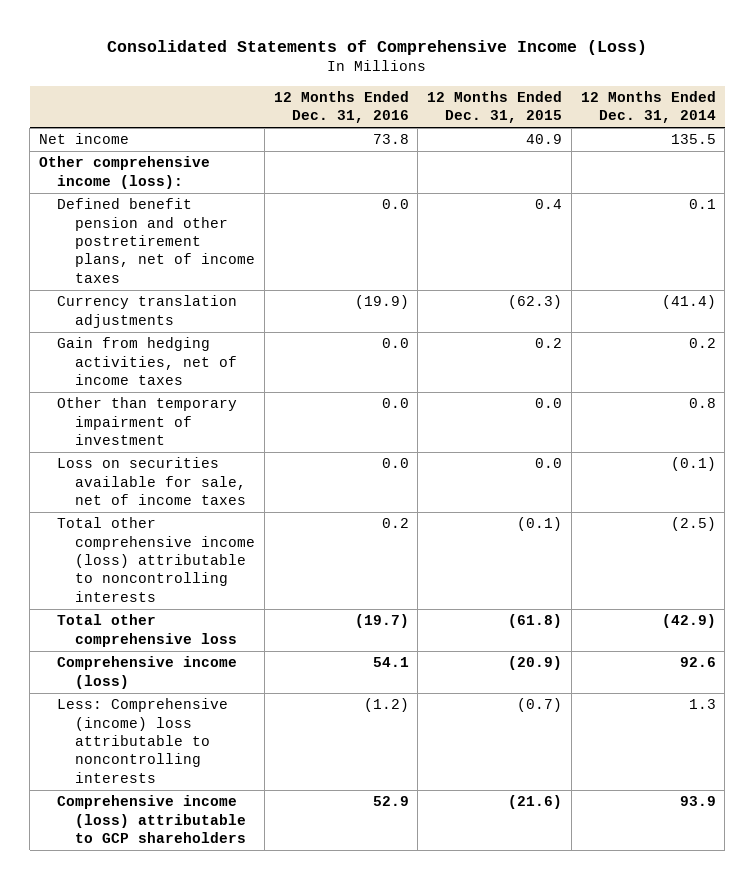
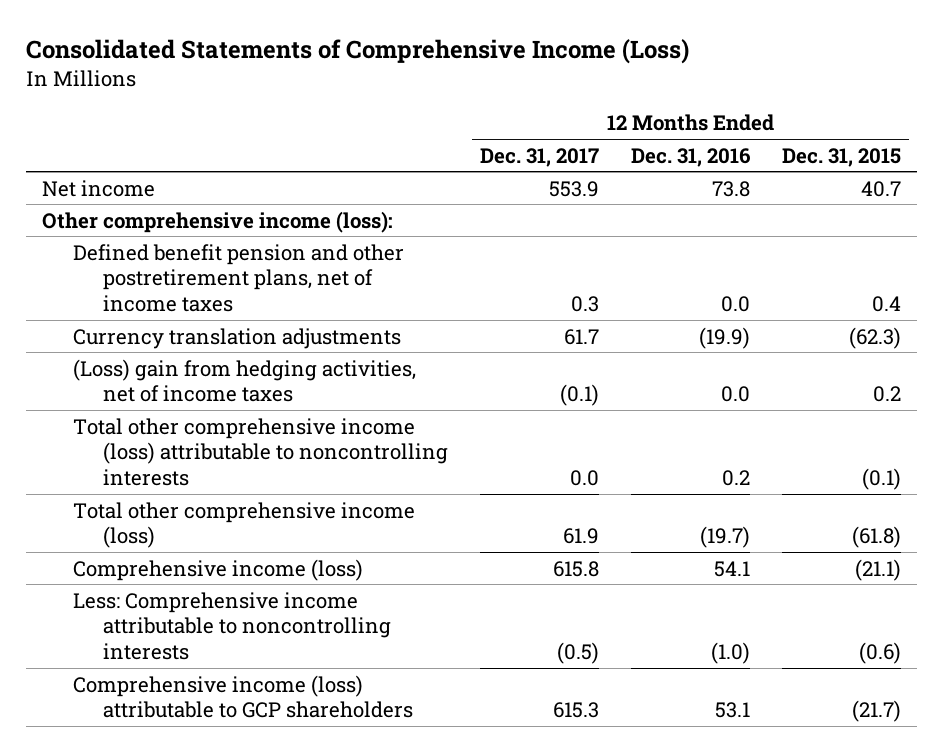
[580,91,716,124] 12 Months Ended Dec. 31, 2014 -> none
none -> [480,147,600,167] Dec. 31, 2017
[526,134,563,145] 40.9 -> [861,180,902,197] 40.7
[56,397,237,446] Other than temporary impairment of investment -> none
[56,457,247,506] Loss on securities available for sale, net of income taxes -> none
[56,337,238,386] Gain from hedging activities, net of income taxes -> [72,358,416,403] (Loss) gain from hedging activities, net of income taxes
[56,614,238,647] Total other comprehensive loss -> [72,501,415,549] Total other comprehensive income (loss)
[508,656,563,671] (20.9) -> [855,558,902,581] (21.1)
[56,698,228,783] Less: Comprehensive (income) loss attributable to noncontrolling interests -> [72,591,392,661] Less: Comprehensive income attributable to noncontrolling interests
[363,698,409,713] (1.2) -> [711,642,751,665] (1.0)
[517,698,563,713] (0.7) -> [859,642,902,665] (0.6)
[372,796,409,807] 52.9 -> [715,702,751,719] 53.1
[508,795,563,810] (21.6) -> [852,700,902,723] (21.7)

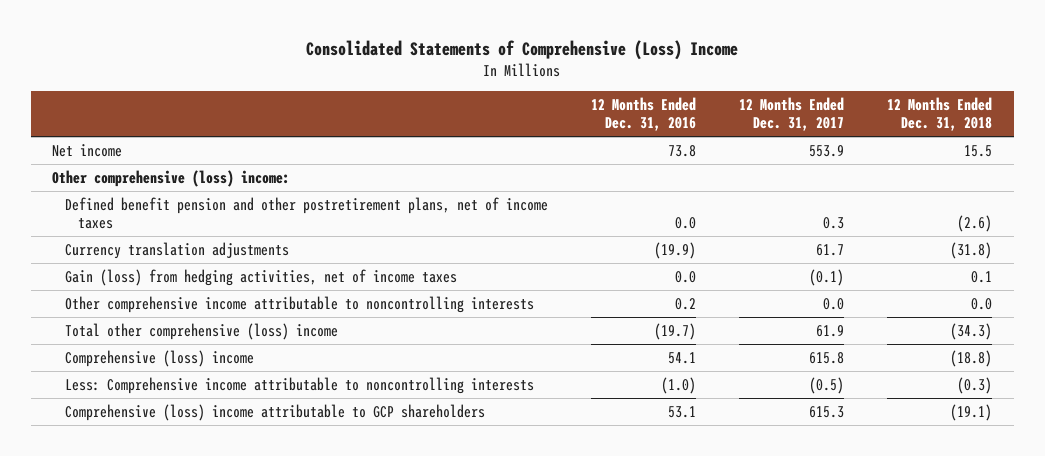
[26,39,690,65] Consolidated Statements of Comprehensive Income (Loss) -> [306,39,739,60] Consolidated Statements of Comprehensive (Loss) Income
[782,147,902,167] Dec. 31, 2015 -> none
none -> [887,97,993,132] 12 Months Ended Dec. 31, 2018
[41,210,393,233] Other comprehensive income (loss): -> [52,169,291,187] Other comprehensive (loss) income:
[72,358,416,403] (Loss) gain from hedging activities, net of income taxes -> [64,268,457,286] Gain (loss) from hedging activities, net of income taxes
[72,417,449,487] Total other comprehensive income (loss) attributable to noncontrolling interests -> [64,295,534,313] Other comprehensive income attributable to noncontrolling interests
[72,501,415,549] Total other comprehensive income (loss) -> [64,322,338,340] Total other comprehensive (loss) income
[72,558,363,581] Comprehensive income (loss) -> [64,349,254,367] Comprehensive (loss) income
[72,674,414,719] Comprehensive income (loss) attributable to GCP shareholders -> [64,403,485,421] Comprehensive (loss) income attributable to GCP shareholders

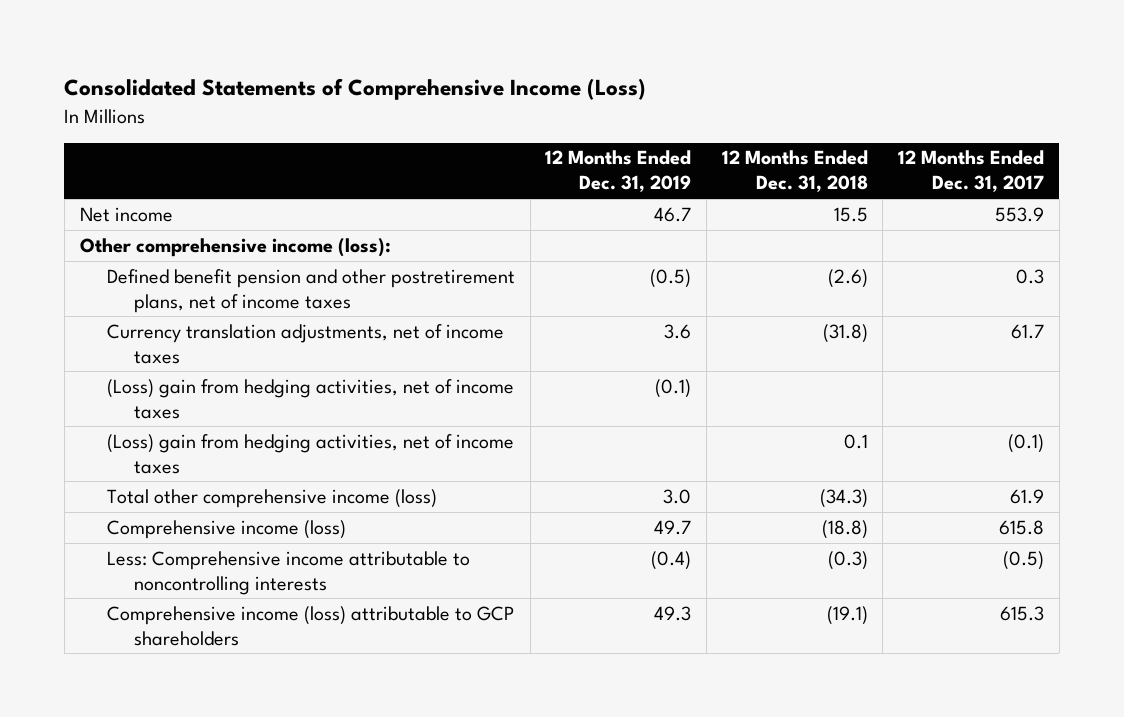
[306,39,739,60] Consolidated Statements of Comprehensive (Loss) Income -> [64,78,647,101] Consolidated Statements of Comprehensive Income (Loss)
[591,97,697,132] 12 Months Ended Dec. 31, 2016 -> none
none -> [545,150,692,193] 12 Months Ended Dec. 31, 2019
[52,169,291,187] Other comprehensive (loss) income: -> [79,237,391,257] Other comprehensive income (loss):
[64,295,534,313] Other comprehensive income attributable to noncontrolling interests -> none
[64,241,289,259] Currency translation adjustments -> [106,323,504,364] Currency translation adjustments, net of income taxes
none -> [106,378,514,419] (Loss) gain from hedging activities, net of income taxes
[64,268,457,286] Gain (loss) from hedging activities, net of income taxes -> [106,433,514,474] (Loss) gain from hedging activities, net of income taxes
[64,322,338,340] Total other comprehensive (loss) income -> [106,488,437,508] Total other comprehensive income (loss)
[64,349,254,367] Comprehensive (loss) income -> [106,519,346,539] Comprehensive income (loss)
[64,403,485,421] Comprehensive (loss) income attributable to GCP shareholders -> [106,605,514,646] Comprehensive income (loss) attributable to GCP shareholders

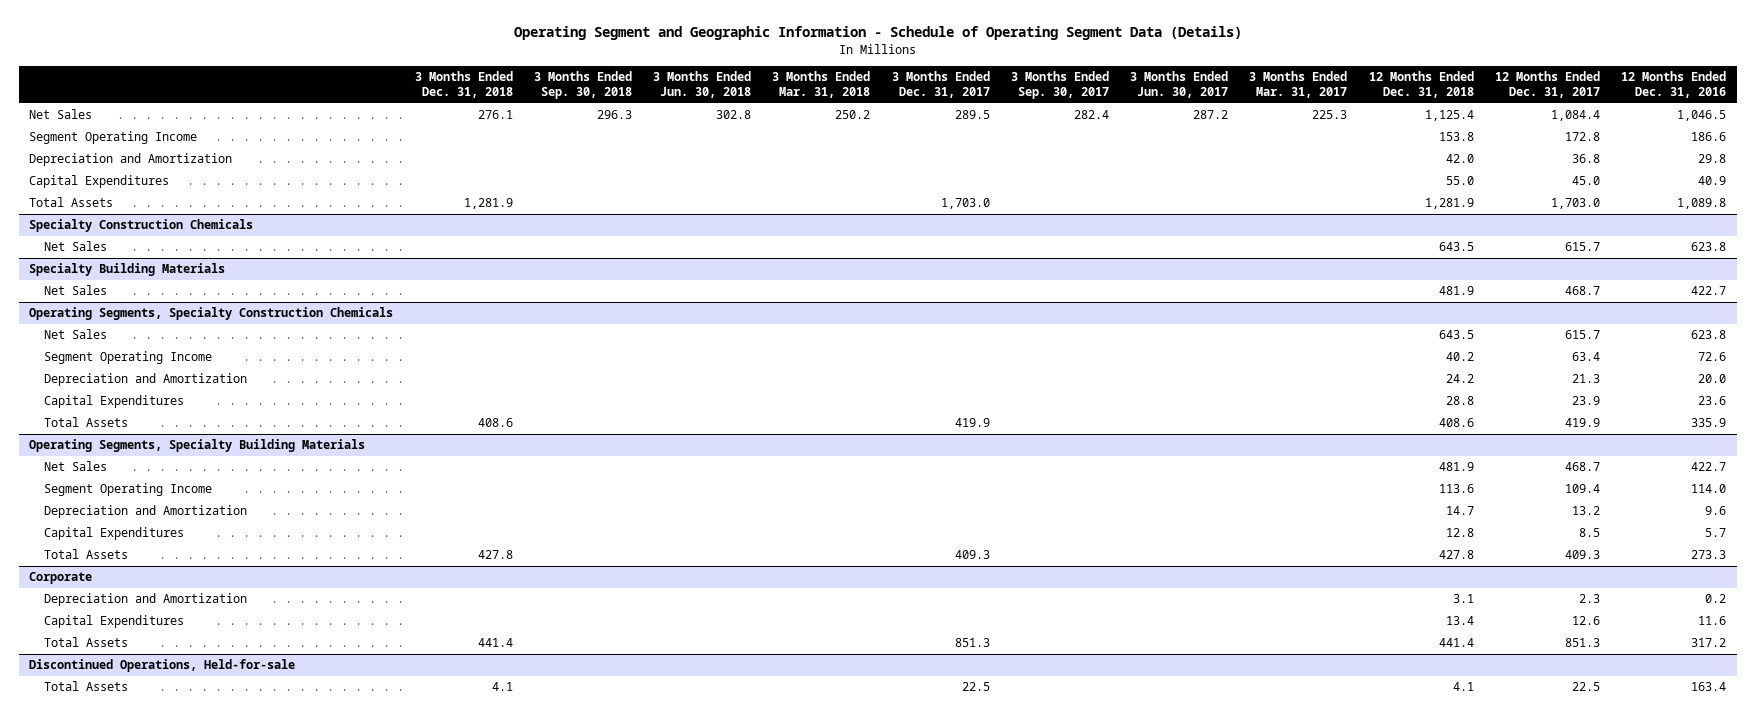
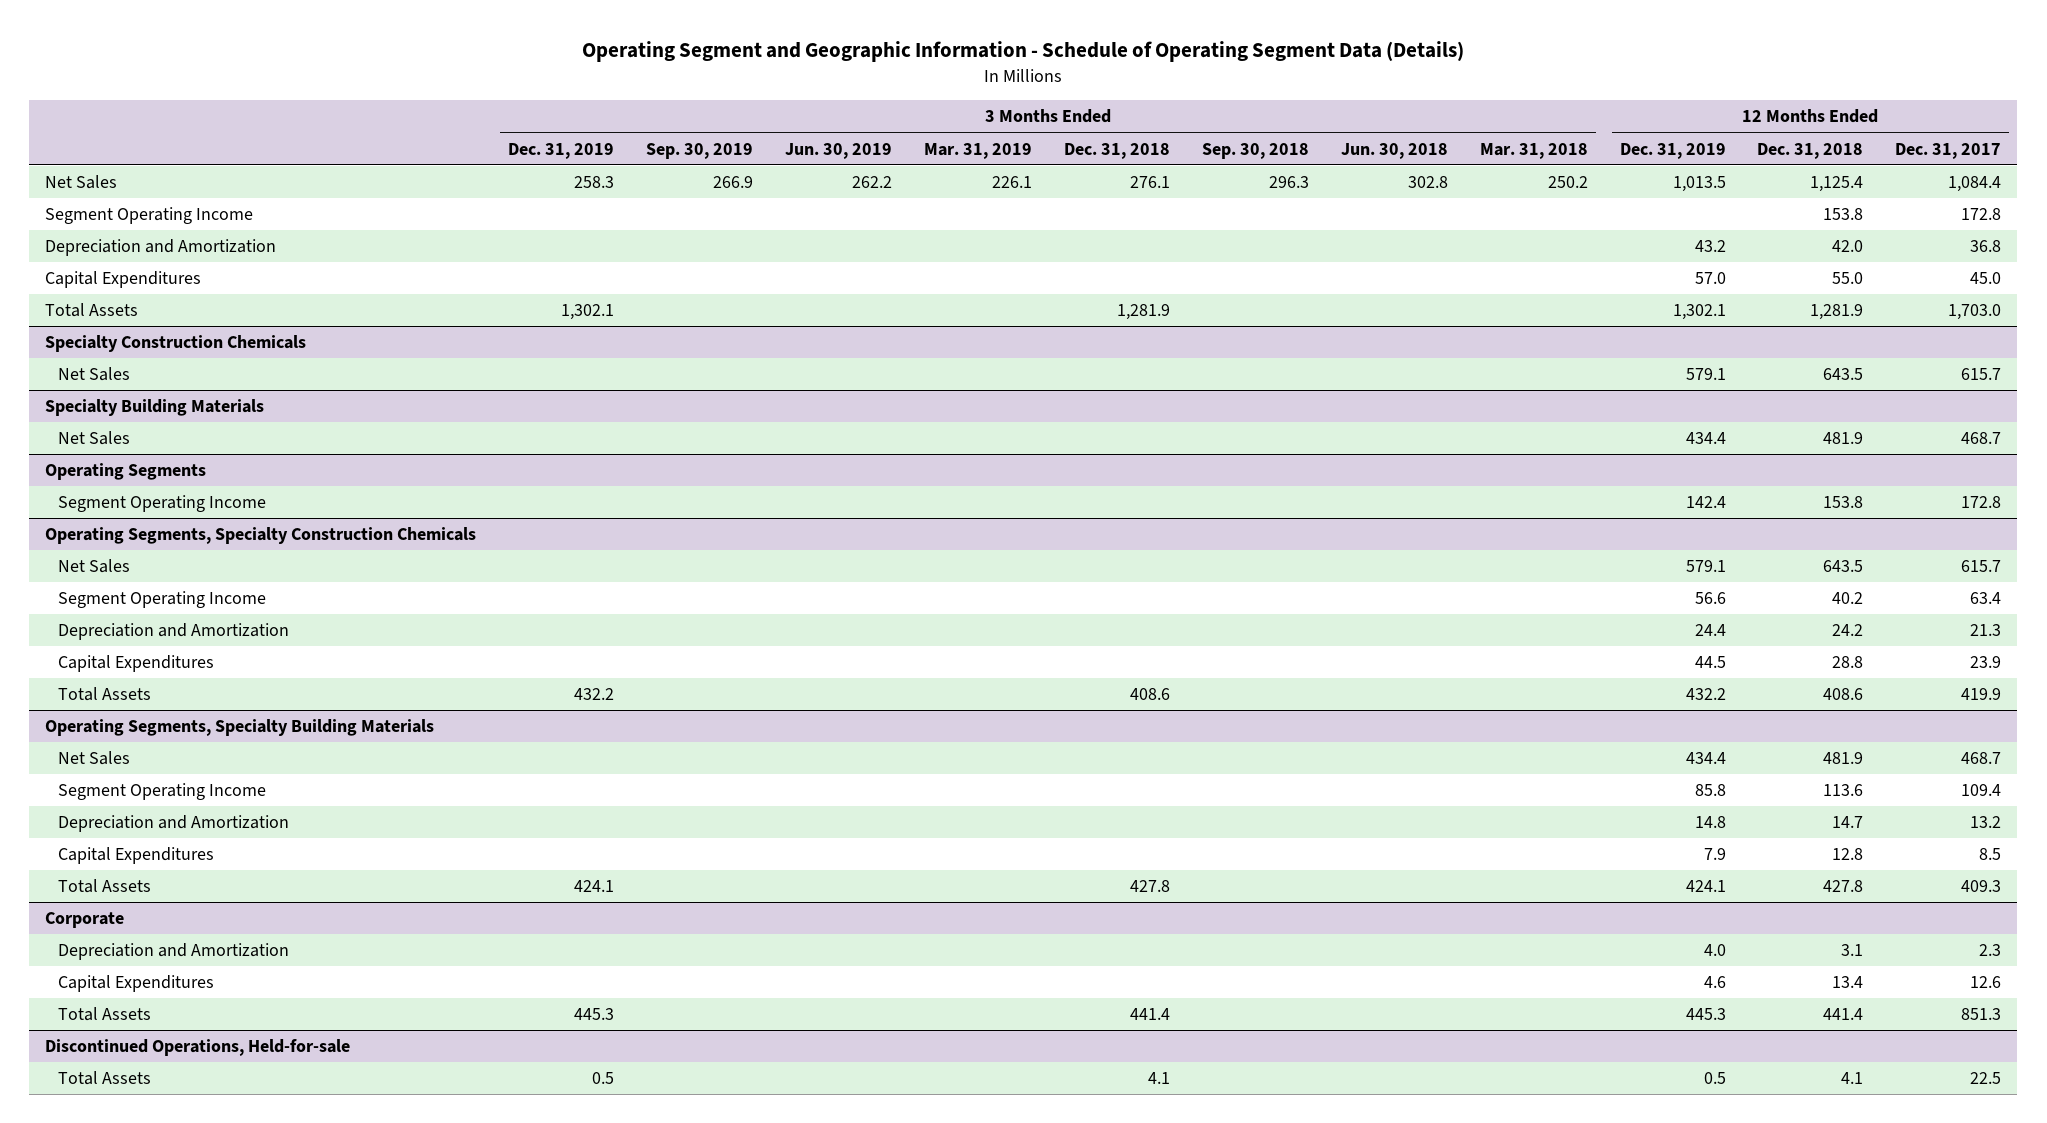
[891,70,990,99] 3 Months Ended Dec. 31, 2017 -> none
[1010,70,1109,100] 3 Months Ended Sep. 30, 2017 -> none
[1130,70,1229,99] 3 Months Ended Jun. 30, 2017 -> none
[1249,70,1348,99] 3 Months Ended Mar. 31, 2017 -> none
[1621,70,1727,99] 12 Months Ended Dec. 31, 2016 -> none
none -> [508,142,615,159] Dec. 31, 2019
none -> [645,142,753,159] Sep. 30, 2019
none -> [784,142,892,159] Jun. 30, 2019
none -> [923,142,1032,159] Mar. 31, 2019
none -> [1619,142,1726,159] Dec. 31, 2019
none -> [45,463,207,481] Operating Segments
none -> [58,495,267,513] Segment Operating Income

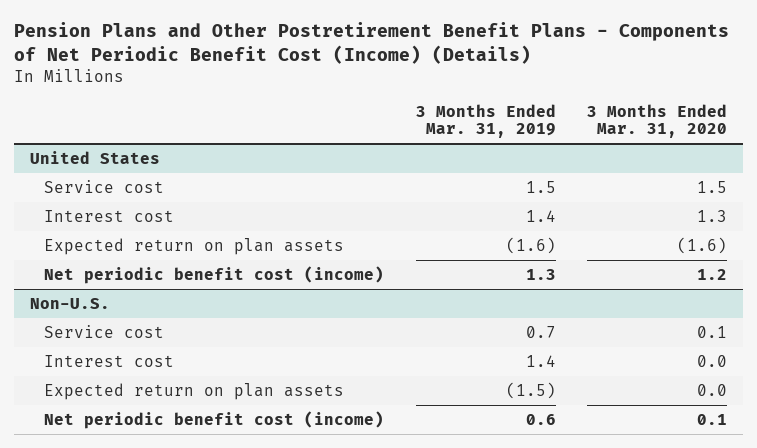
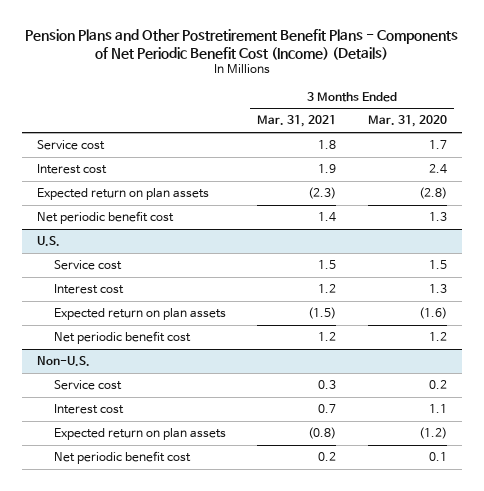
[415,103,556,139] 3 Months Ended Mar. 31, 2019 -> none
none -> [257,115,337,128] Mar. 31, 2021
none -> [37,140,106,151] Service cost
none -> [37,164,108,175] Interest cost
none -> [37,188,210,201] Expected return on plan assets
none -> [37,211,175,225] Net periodic benefit cost
[29,150,160,164] United States -> [37,236,61,247] U.S.
[43,265,384,284] Net periodic benefit cost (income) -> [54,331,192,345] Net periodic benefit cost
[697,325,728,338] 0.1 -> [428,380,447,390] 0.2
[697,354,728,367] 0.0 -> [428,404,447,414] 1.1
[697,383,728,396] 0.0 -> [418,427,447,440] (1.2)
[43,410,384,429] Net periodic benefit cost (income) -> [54,451,192,465] Net periodic benefit cost

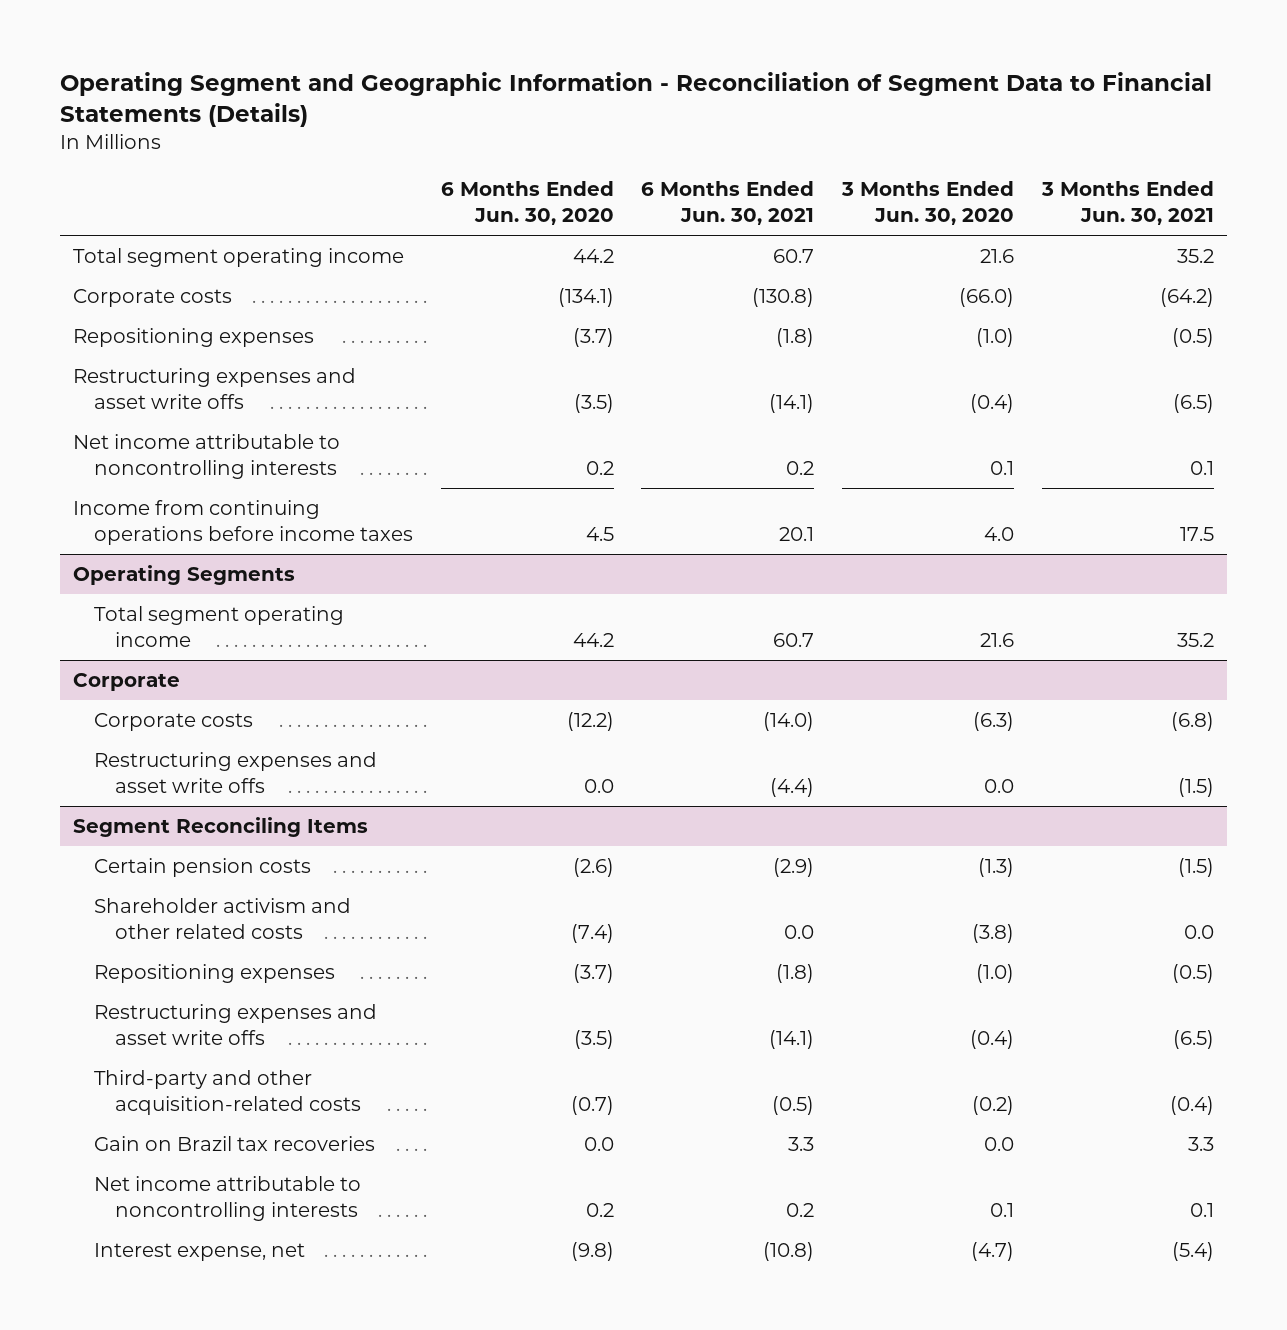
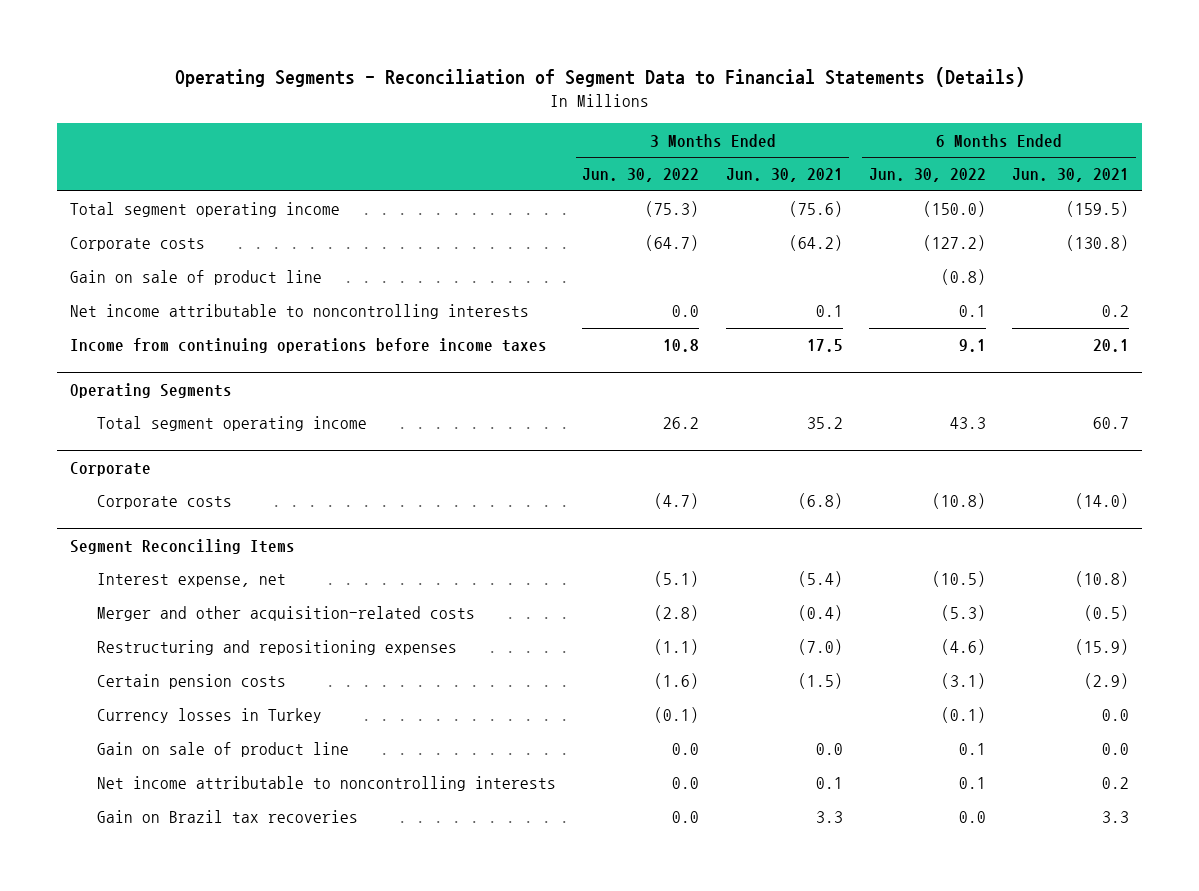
[59,71,1212,128] Operating Segment and Geographic Information - Reconciliation of Segment Data to Financial Statements (Details) -> [174,67,1025,88] Operating Segments - Reconciliation of Segment Data to Financial Statements (Details)
[440,181,614,226] 6 Months Ended Jun. 30, 2020 -> none
[841,181,1015,226] 3 Months Ended Jun. 30, 2020 -> none
none -> [582,168,700,183] Jun. 30, 2022
none -> [868,168,986,183] Jun. 30, 2022
[773,248,815,263] 60.7 -> [1066,201,1130,218] (159.5)
[1176,248,1214,263] 35.2 -> [788,201,843,218] (75.6)
[73,327,315,347] Repositioning expenses -> none
[73,367,357,409] Restructuring expenses and asset write offs -> none
none -> [69,270,322,286] Gain on sale of product line
[94,751,378,793] Restructuring expenses and asset write offs -> none
[94,1242,306,1261] Interest expense, net -> [97,573,287,588] Interest expense, net
none -> [97,606,476,622] Merger and other acquisition-related costs
none -> [97,640,458,656] Restructuring and repositioning expenses
[94,897,352,939] Shareholder activism and other related costs -> none
[94,963,336,983] Repositioning expenses -> none
[94,1003,378,1045] Restructuring expenses and asset write offs -> none
[94,1069,362,1115] Third-party and other acquisition-related costs -> none
none -> [97,708,323,724] Currency losses in Turkey
none -> [97,742,350,758] Gain on sale of product line
[94,1135,376,1151] Gain on Brazil tax recoveries -> [97,810,359,824] Gain on Brazil tax recoveries

